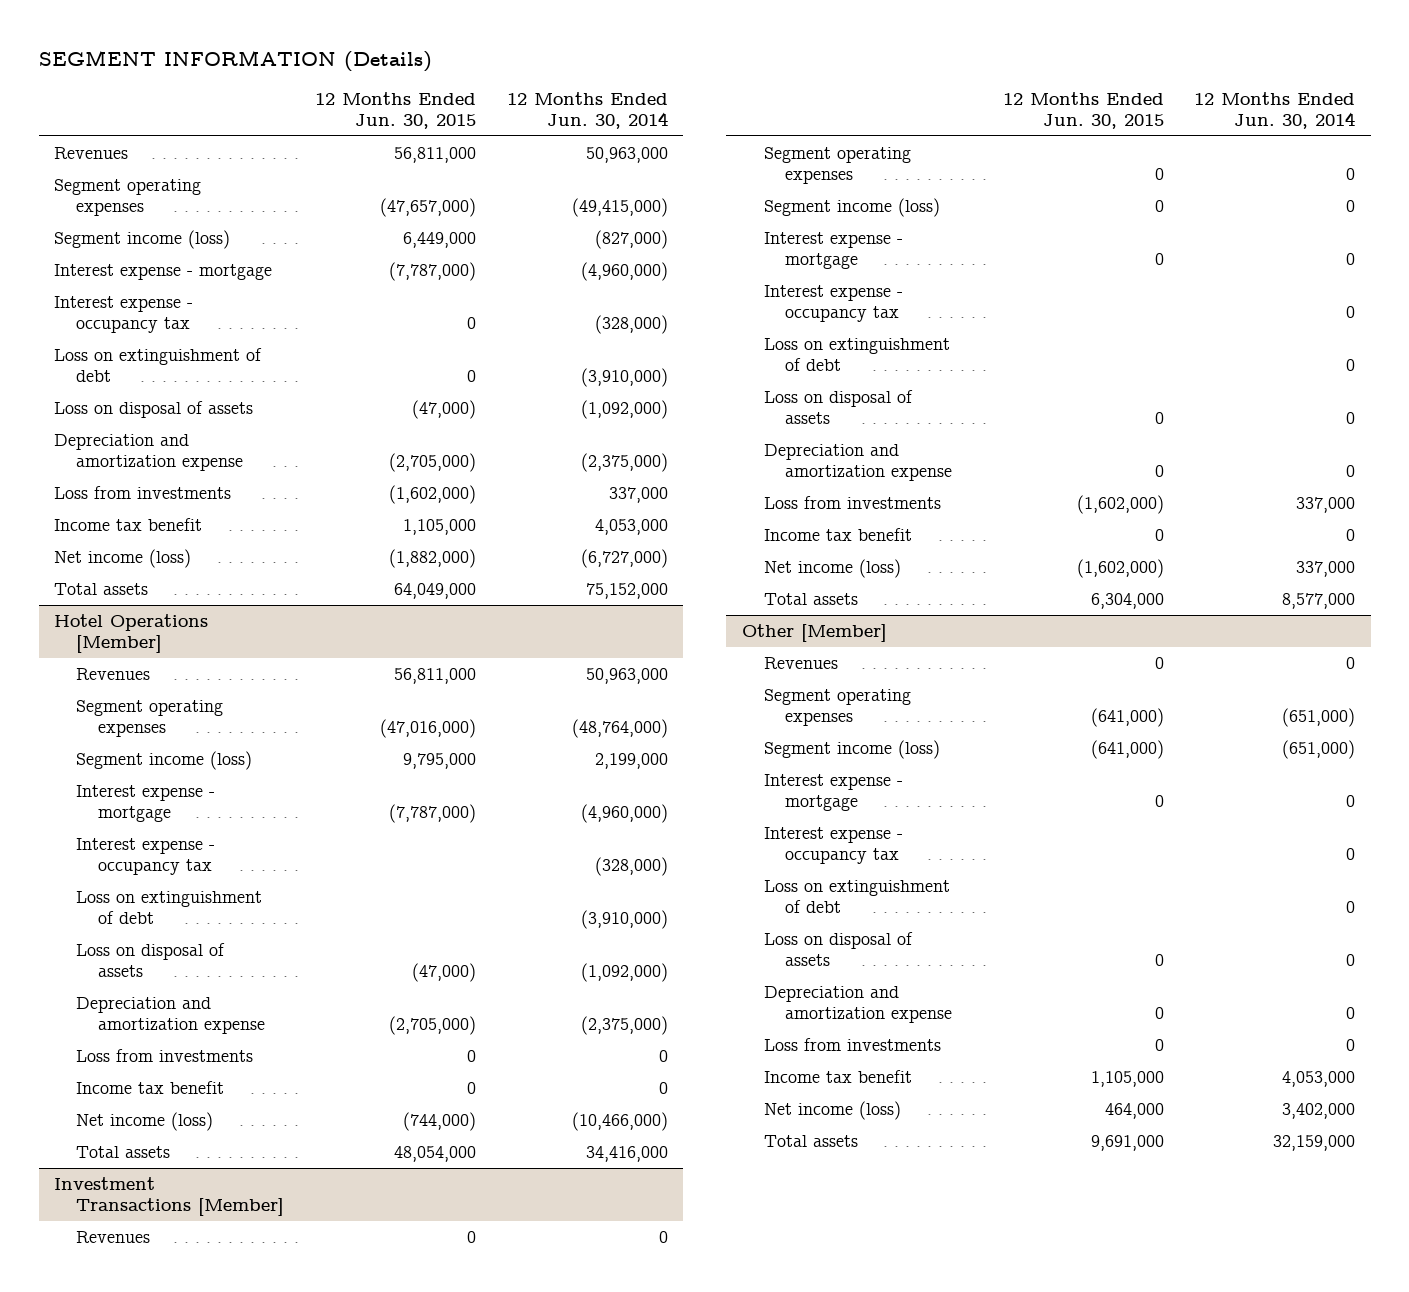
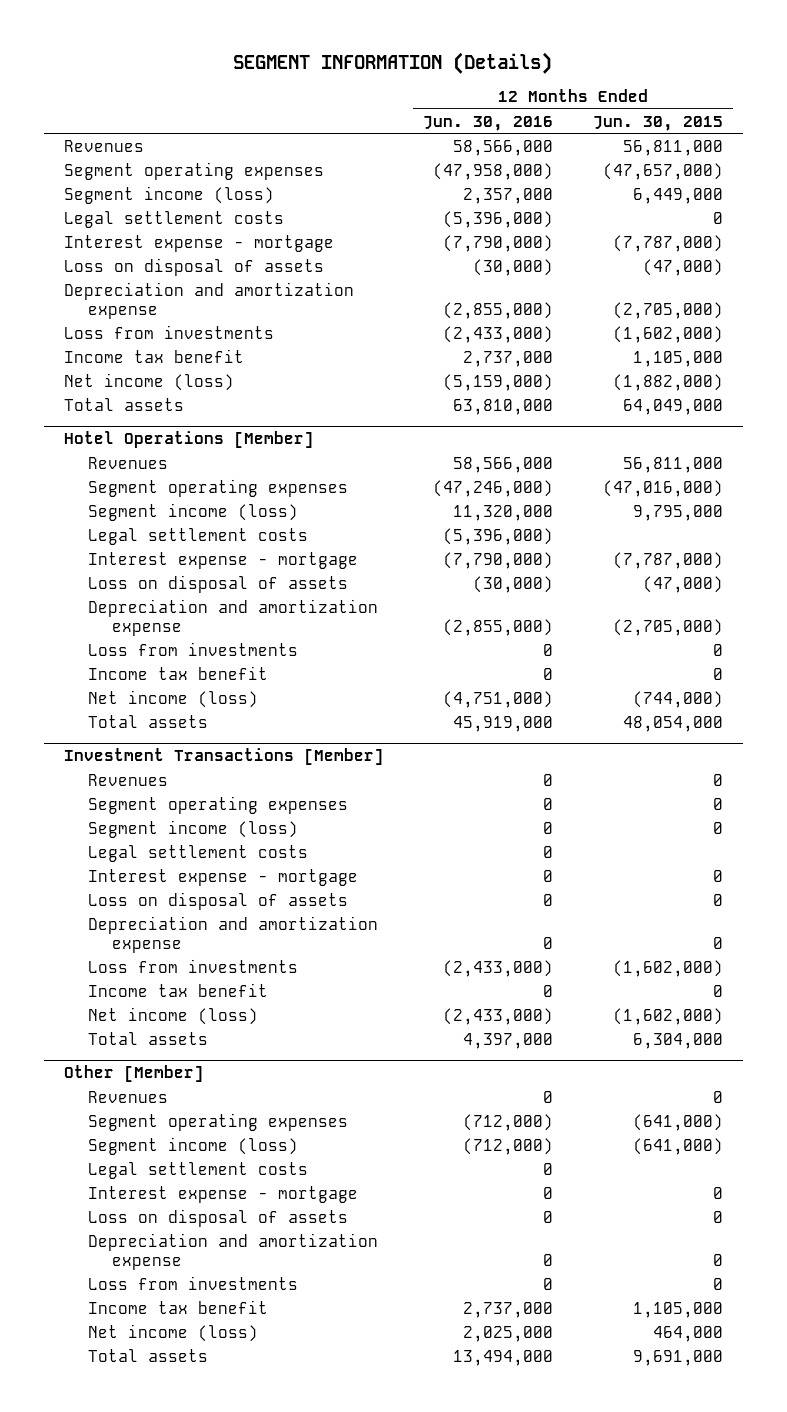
[506,91,668,129] 12 Months Ended Jun. 30, 2014 -> none
none -> [423,115,554,131] Jun. 30, 2016
none -> [63,210,284,228] Legal settlement costs
[54,295,194,333] Interest expense - occupancy tax -> none
[54,347,263,382] Loss on extinguishment of debt -> none
none -> [87,527,308,545] Legal settlement costs
[75,837,215,875] Interest expense - occupancy tax -> none
[75,890,262,924] Loss on extinguishment of debt -> none
none -> [87,844,308,862] Legal settlement costs
[763,284,903,322] Interest expense - occupancy tax -> none
[763,337,950,371] Loss on extinguishment of debt -> none
none -> [87,1161,308,1179] Legal settlement costs
[763,826,903,864] Interest expense - occupancy tax -> none
[763,879,950,913] Loss on extinguishment of debt -> none

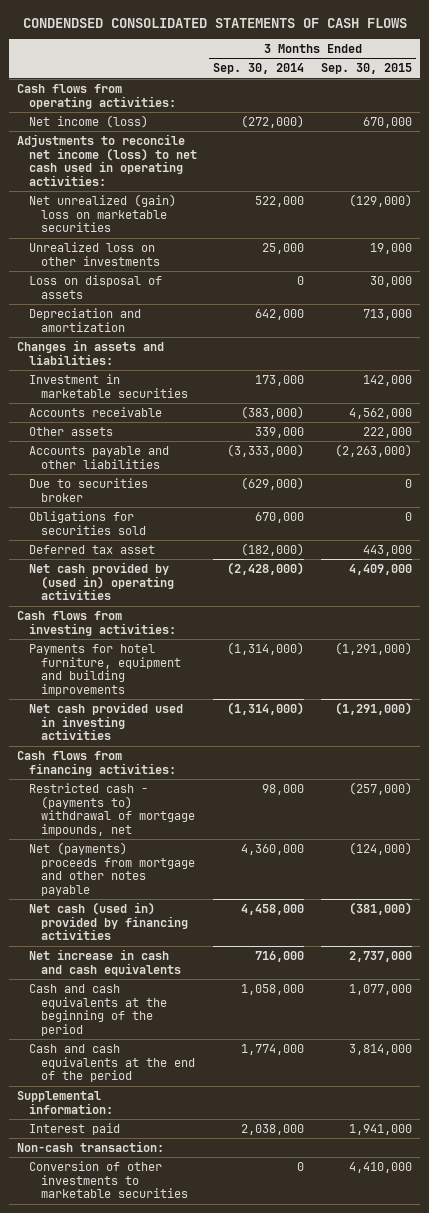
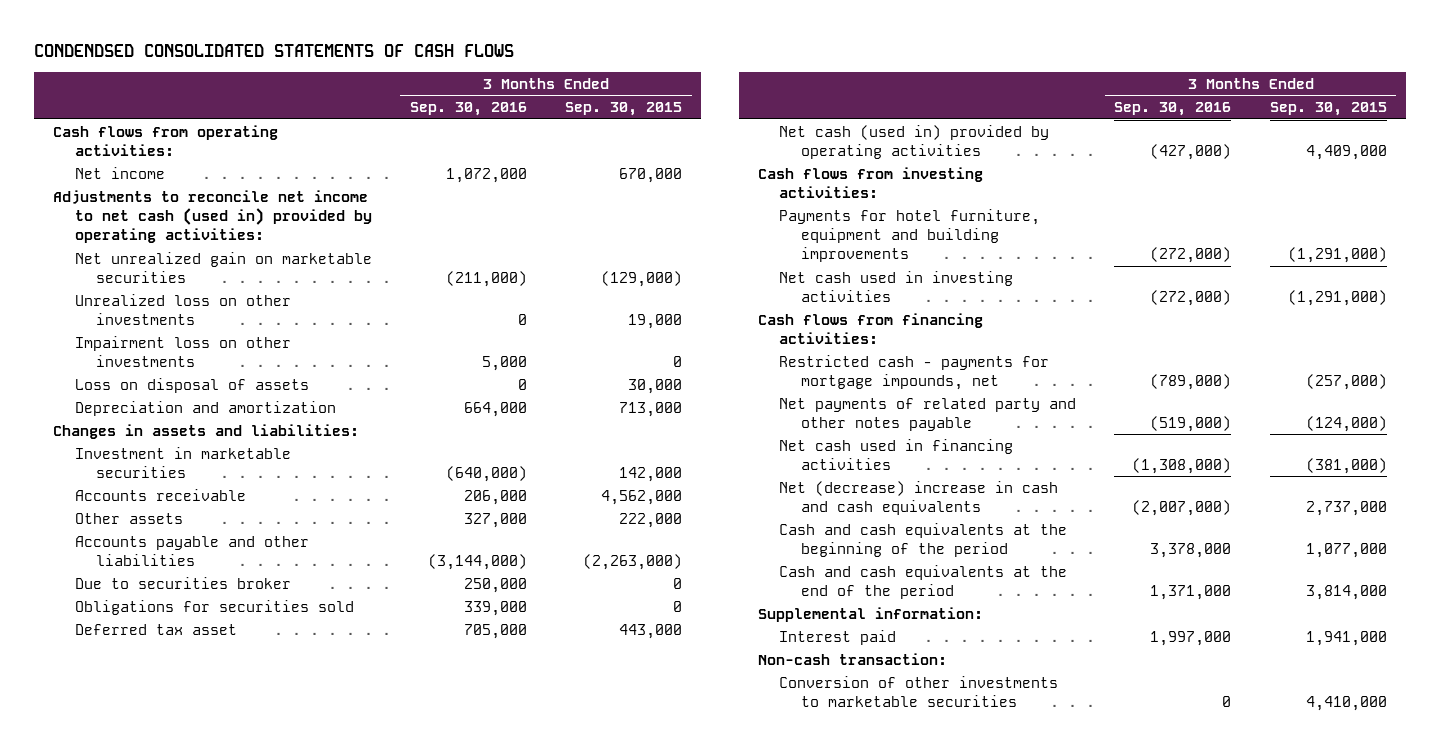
[213,63,305,75] Sep. 30, 2014 -> none
none -> [409,102,527,117] Sep. 30, 2016
[29,114,149,128] Net income (loss) -> [74,166,165,179] Net income
[17,133,198,187] Adjustments to reconcile net income (loss) to net cash used in operating activities: -> [53,189,372,244] Adjustments to reconcile net income to net cash (used in) provided by operating activities:
[29,193,177,233] Net unrealized (gain) loss on marketable securities -> [74,251,372,284] Net unrealized gain on marketable securities
none -> [74,335,291,368] Impairment loss on other investments
[29,561,175,601] Net cash provided by (used in) operating activities -> [779,124,1050,160] Net cash (used in) provided by operating activities
[29,701,184,741] Net cash provided used in investing activities -> [779,270,1014,303] Net cash used in investing activities
[29,782,196,837] Restricted cash - (payments to) withdrawal of mortgage impounds, net -> [779,354,1050,391] Restricted cash - payments for mortgage impounds, net
[29,841,196,897] Net (payments) proceeds from mortgage and other notes payable -> [779,397,1077,432] Net payments of related party and other notes payable
[29,901,189,941] Net cash (used in) provided by financing activities -> [779,438,1014,471] Net cash used in financing activities
[29,948,182,976] Net increase in cash and cash equivalents -> [779,480,1059,516] Net (decrease) increase in cash and cash equivalents

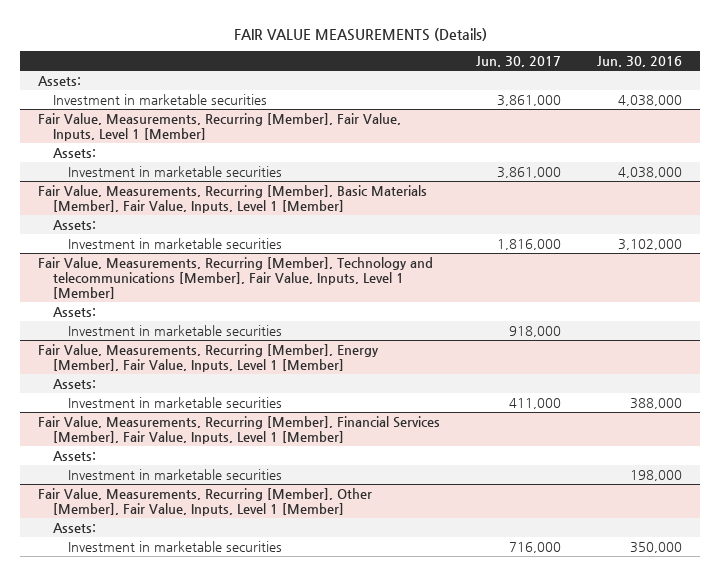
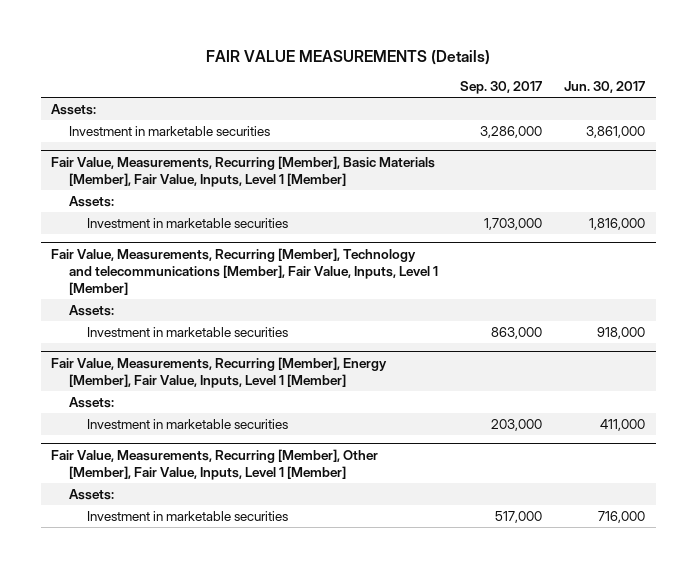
[597,56,683,68] Jun. 30, 2016 -> none
none -> [459,81,542,95] Sep. 30, 2017
[38,112,402,141] Fair Value, Measurements, Recurring [Member], Fair Value, Inputs, Level 1 [Member] -> none
[52,147,96,158] Assets: -> none
[67,165,282,177] Investment in marketable securities -> none
[38,415,441,444] Fair Value, Measurements, Recurring [Member], Financial Services [Member], Fair Value, Inputs, Level 1 [Member] -> none
[52,450,96,461] Assets: -> none
[67,468,282,480] Investment in marketable securities -> none

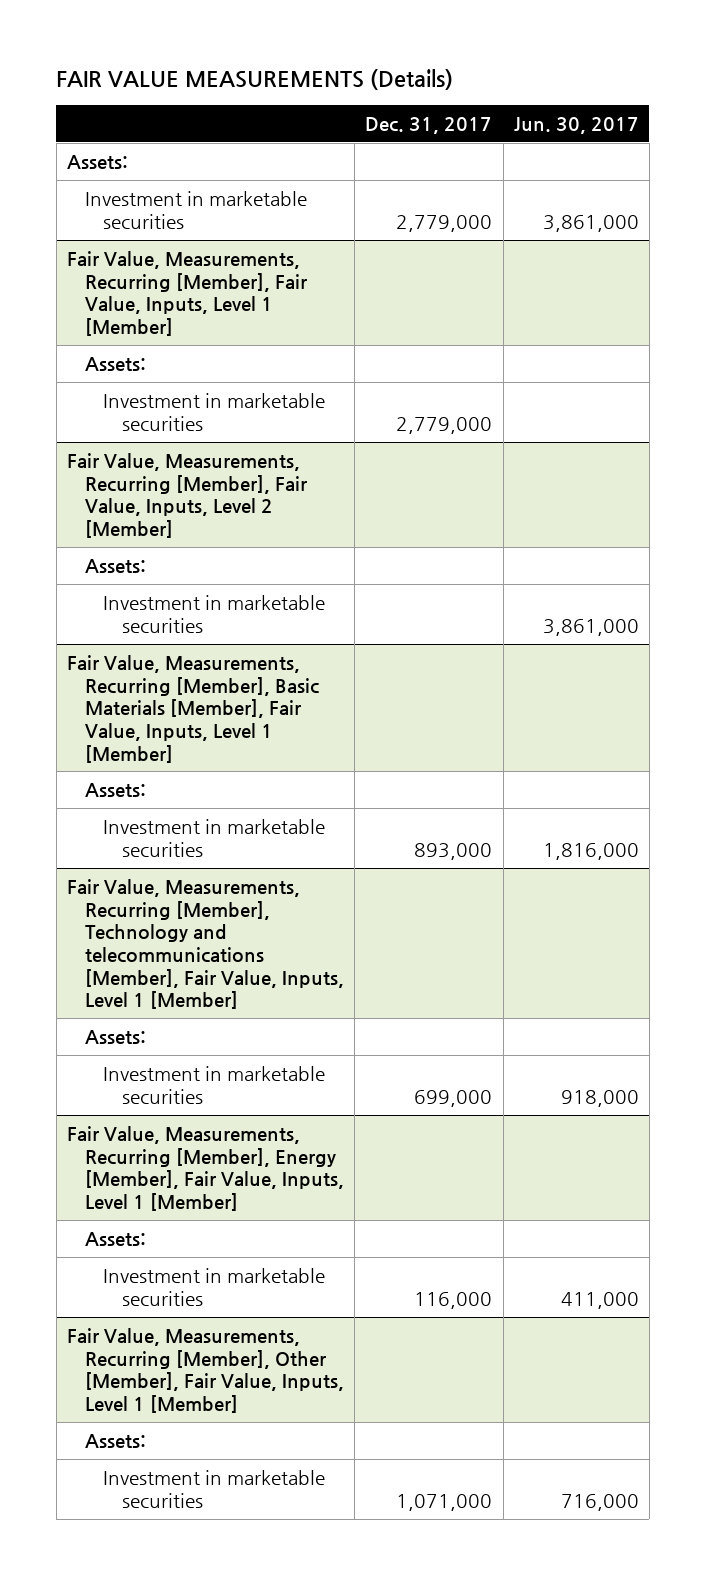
[459,81,542,95] Sep. 30, 2017 -> none
none -> [365,117,493,135] Dec. 31, 2017
none -> [66,251,308,336] Fair Value, Measurements, Recurring [Member], Fair Value, Inputs, Level 1 [Member]
none -> [85,357,147,372] Assets:
none -> [103,393,326,431] Investment in marketable securities
none -> [66,453,308,538] Fair Value, Measurements, Recurring [Member], Fair Value, Inputs, Level 2 [Member]
none -> [85,559,147,574] Assets:
none -> [103,595,326,633] Investment in marketable securities

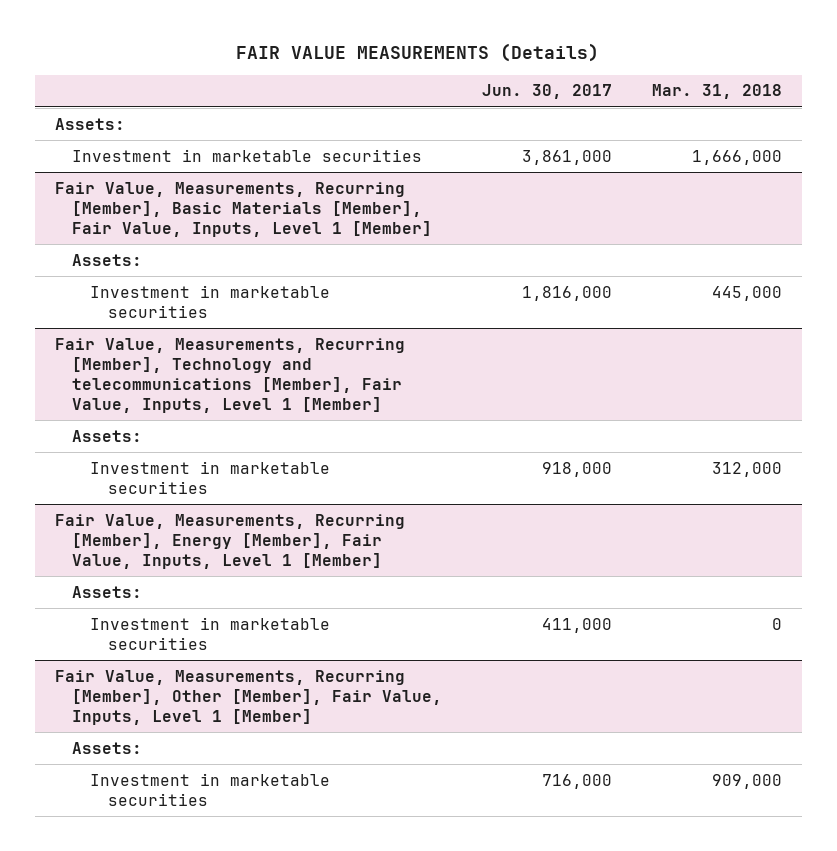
[365,117,493,135] Dec. 31, 2017 -> none
none -> [652,84,783,100] Mar. 31, 2018
[66,251,308,336] Fair Value, Measurements, Recurring [Member], Fair Value, Inputs, Level 1 [Member] -> none
[85,357,147,372] Assets: -> none
[103,393,326,431] Investment in marketable securities -> none
[66,453,308,538] Fair Value, Measurements, Recurring [Member], Fair Value, Inputs, Level 2 [Member] -> none
[85,559,147,574] Assets: -> none
[103,595,326,633] Investment in marketable securities -> none

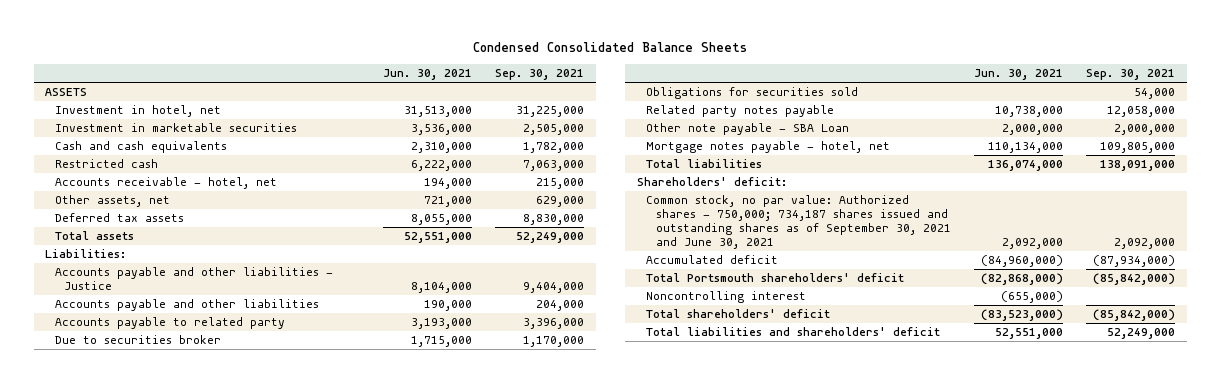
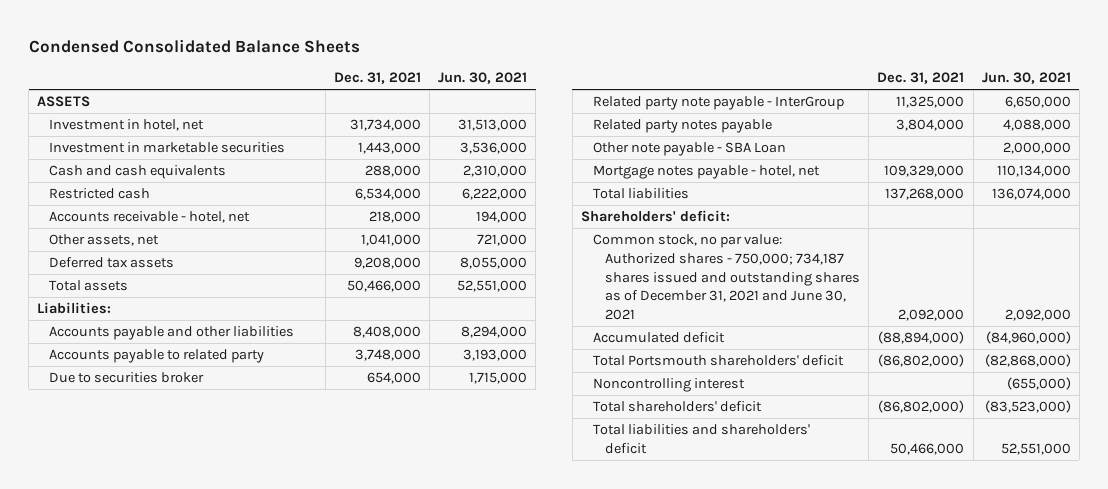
[494,68,584,80] Sep. 30, 2021 -> none
none -> [333,72,421,85] Dec. 31, 2021
[54,267,333,291] Accounts payable and other liabilities - Justice -> none
[423,300,472,312] 190,000 -> [461,326,528,339] 8,294,000
[646,87,859,100] Obligations for securities sold -> none
none -> [593,96,845,111] Related party note payable - InterGroup
[995,106,1064,118] 10,738,000 -> [1002,119,1071,132] 4,088,000
[646,195,951,249] Common stock, no par value: Authorized shares - 750,000; 734,187 shares issued and outstanding shares as of September 30, 2021 and June 30, 2021 -> [593,234,861,321] Common stock, no par value: Authorized shares - 750,000; 734,187 shares issued and outstanding shares as of December 31, 2021 and June 30, 2021

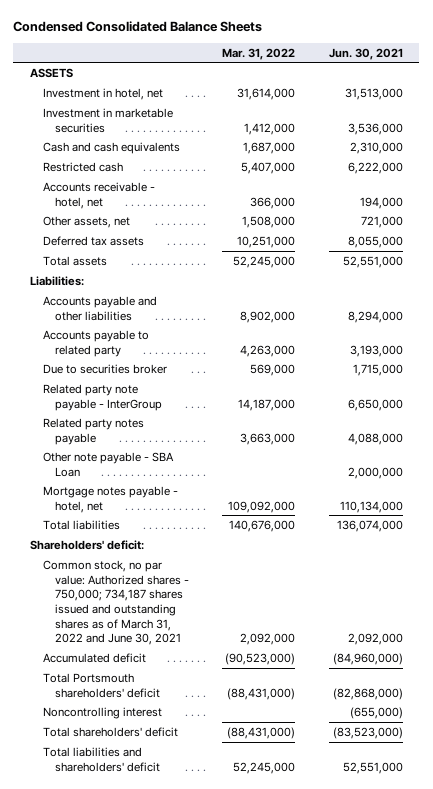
[333,72,421,85] Dec. 31, 2021 -> none
none -> [222,47,296,60] Mar. 31, 2022
[593,234,861,321] Common stock, no par value: Authorized shares - 750,000; 734,187 shares issued and outstanding shares as of December 31, 2021 and June 30, 2021 -> [42,559,190,646] Common stock, no par value: Authorized shares - 750,000; 734,187 shares issued and outstanding shares as of March 31, 2022 and June 30, 2021

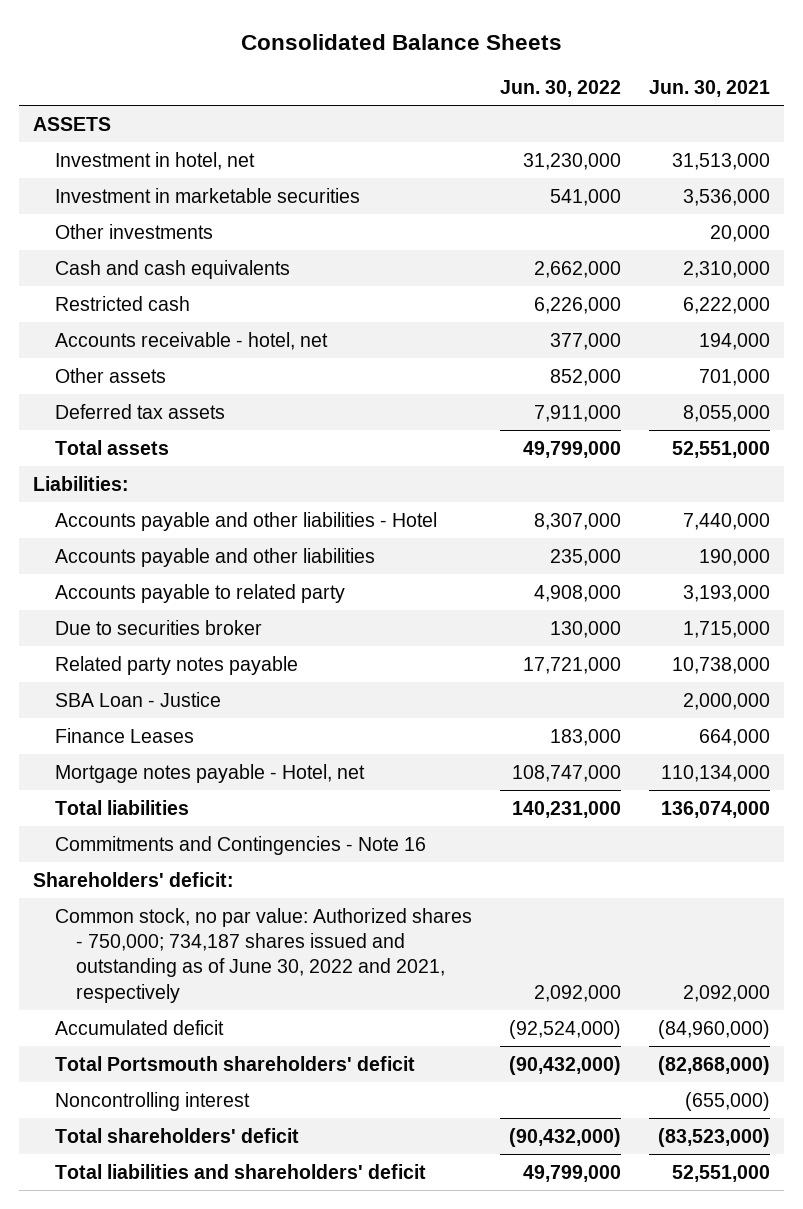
[13,21,263,33] Condensed Consolidated Balance Sheets -> [240,33,562,50] Consolidated Balance Sheets
[222,47,296,60] Mar. 31, 2022 -> none
none -> [499,80,621,98] Jun. 30, 2022
none -> [54,223,213,239] Other investments
[42,215,130,228] Other assets, net -> [54,367,166,383] Other assets
[360,215,403,228] 721,000 -> [699,368,771,386] 701,000
none -> [54,511,437,531] Accounts payable and other liabilities - Hotel
[347,310,403,323] 8,294,000 -> [699,548,771,566] 190,000
[42,383,163,411] Related party note payable - InterGroup -> none
[42,451,174,477] Other note payable - SBA Loan -> none
[347,432,403,445] 4,088,000 -> [672,656,771,674] 10,738,000
none -> [54,691,221,707] SBA Loan - Justice
none -> [54,727,194,743] Finance Leases
[42,485,178,513] Mortgage notes payable - hotel, net -> [54,763,365,783] Mortgage notes payable - Hotel, net
none -> [54,835,426,855] Commitments and Contingencies - Note 16
[42,559,190,646] Common stock, no par value: Authorized shares - 750,000; 734,187 shares issued and outstanding shares as of March 31, 2022 and June 30, 2021 -> [54,907,472,1003] Common stock, no par value: Authorized shares - 750,000; 734,187 shares issued and outstanding as of June 30, 2022 and 2021, respectively

